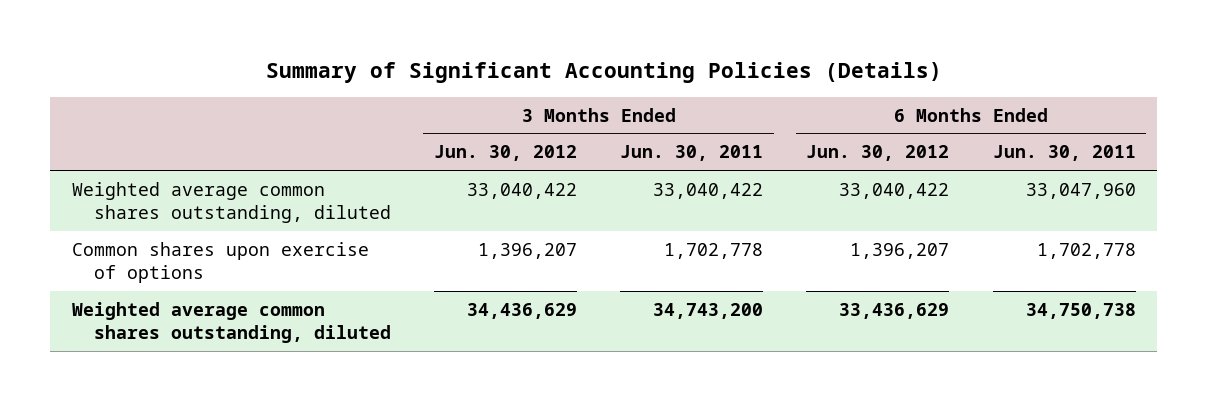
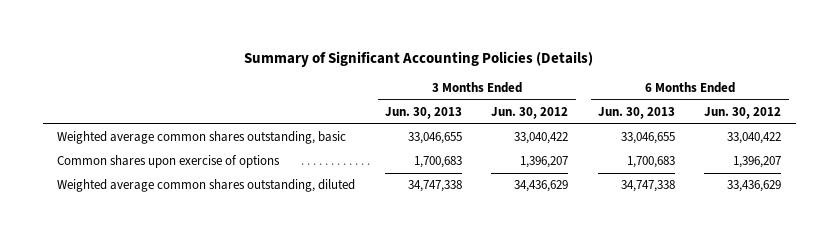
[620,145,764,162] Jun. 30, 2011 -> none
[992,145,1136,162] Jun. 30, 2011 -> none
none -> [384,107,462,120] Jun. 30, 2013
none -> [597,107,675,120] Jun. 30, 2013
[71,181,391,224] Weighted average common shares outstanding, diluted -> [57,131,347,145] Weighted average common shares outstanding, basic

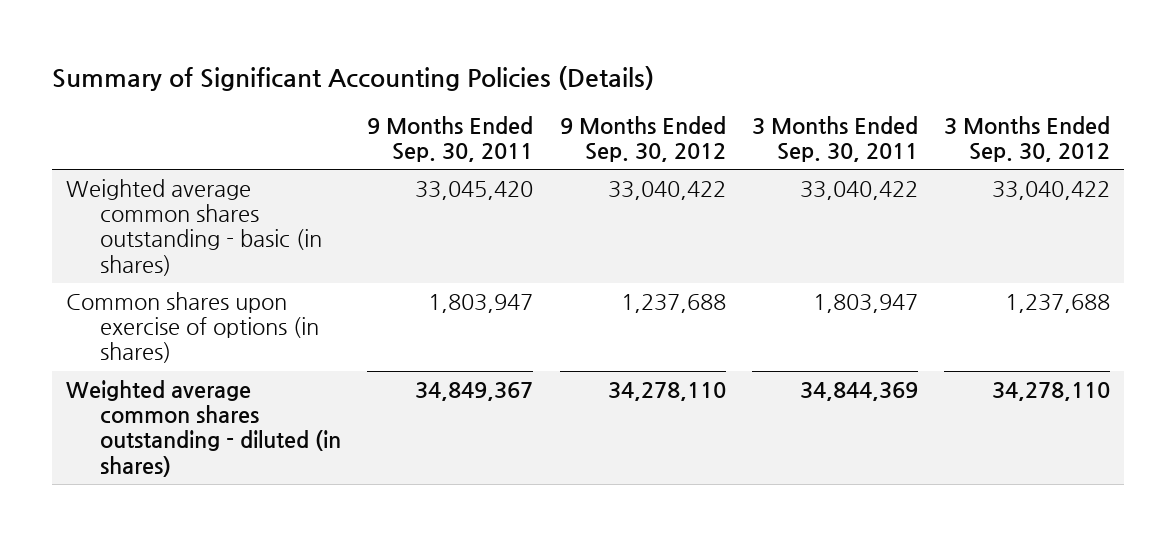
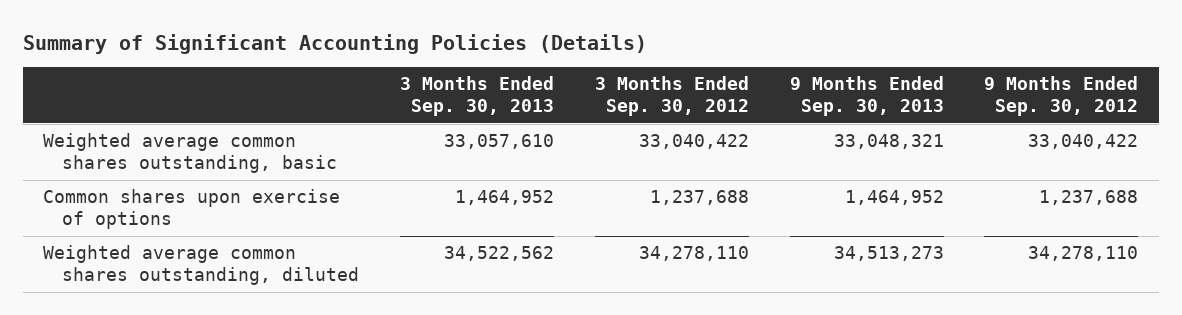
[367,115,534,163] 9 Months Ended Sep. 30, 2011 -> none
[751,115,918,163] 3 Months Ended Sep. 30, 2011 -> none
none -> [400,76,555,117] 3 Months Ended Sep. 30, 2013
none -> [789,76,944,117] 9 Months Ended Sep. 30, 2013
[65,179,322,276] Weighted average common shares outstanding - basic (in shares) -> [43,133,338,174] Weighted average common shares outstanding, basic
[65,292,319,364] Common shares upon exercise of options (in shares) -> [43,189,341,230] Common shares upon exercise of options
[65,380,341,477] Weighted average common shares outstanding - diluted (in shares) -> [43,245,360,286] Weighted average common shares outstanding, diluted

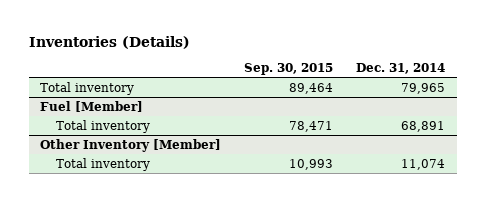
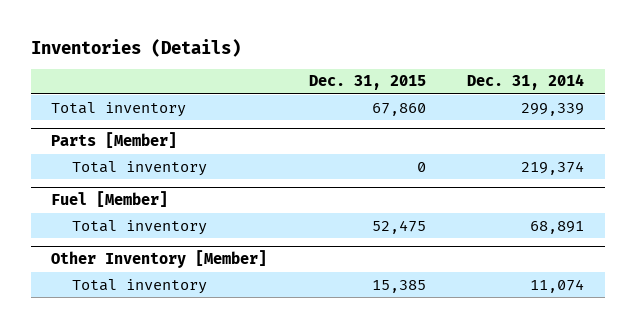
[244,63,334,76] Sep. 30, 2015 -> none
none -> [308,75,426,91] Dec. 31, 2015
[401,82,446,94] 79,965 -> [520,102,584,116] 299,339
none -> [51,132,178,149] Parts [Member]
none -> [72,160,208,176] Total inventory

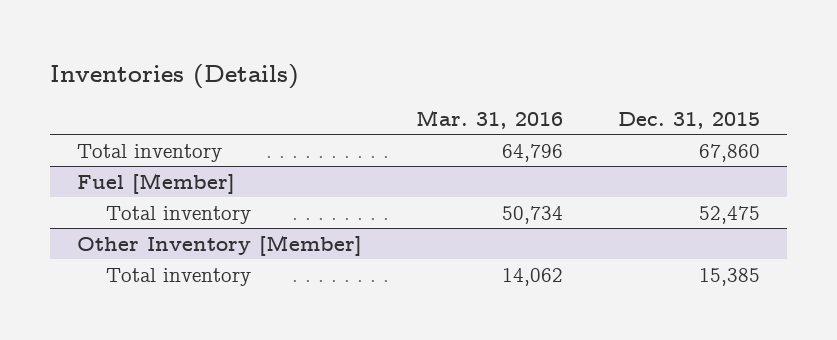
[466,74,584,91] Dec. 31, 2014 -> none
none -> [416,109,564,129] Mar. 31, 2016
[51,132,178,149] Parts [Member] -> none
[72,160,208,176] Total inventory -> none

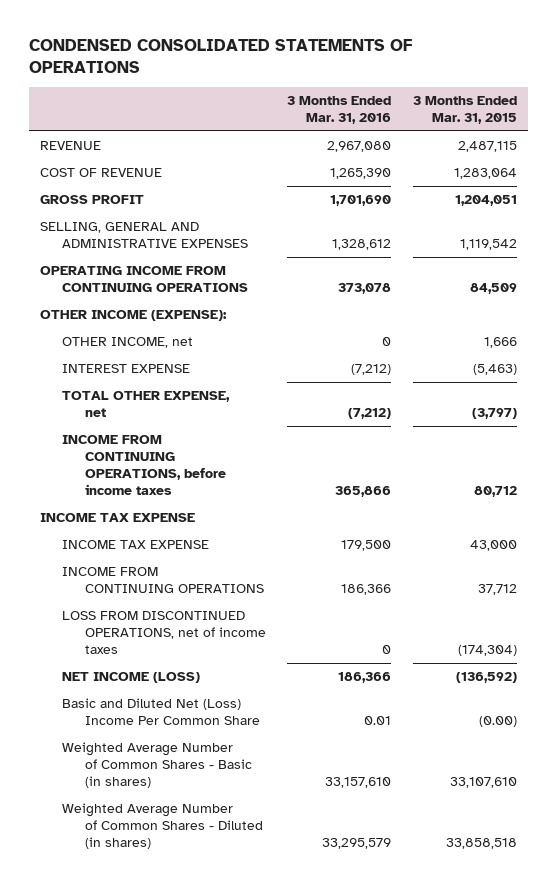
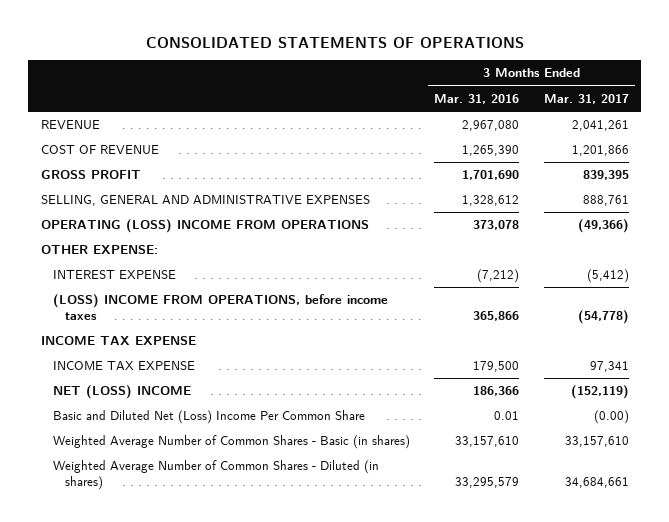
[28,39,412,74] CONDENSED CONSOLIDATED STATEMENTS OF OPERATIONS -> [145,36,524,48] CONSOLIDATED STATEMENTS OF OPERATIONS
[413,96,518,125] 3 Months Ended Mar. 31, 2015 -> none
none -> [543,93,629,104] Mar. 31, 2017
[62,337,194,349] OTHER INCOME, net -> none
[39,266,249,293] OPERATING INCOME FROM CONTINUING OPERATIONS -> [40,219,369,234] OPERATING (LOSS) INCOME FROM OPERATIONS
[39,310,227,322] OTHER INCOME (EXPENSE): -> [40,244,158,255] OTHER EXPENSE:
[62,391,231,418] TOTAL OTHER EXPENSE, net -> none
[62,435,226,496] INCOME FROM CONTINUING OPERATIONS, before income taxes -> [52,294,388,320] (LOSS) INCOME FROM OPERATIONS, before income taxes
[62,567,264,594] INCOME FROM CONTINUING OPERATIONS -> none
[62,611,266,655] LOSS FROM DISCONTINUED OPERATIONS, net of income taxes -> none
[62,672,201,684] NET INCOME (LOSS) -> [52,385,191,400] NET (LOSS) INCOME

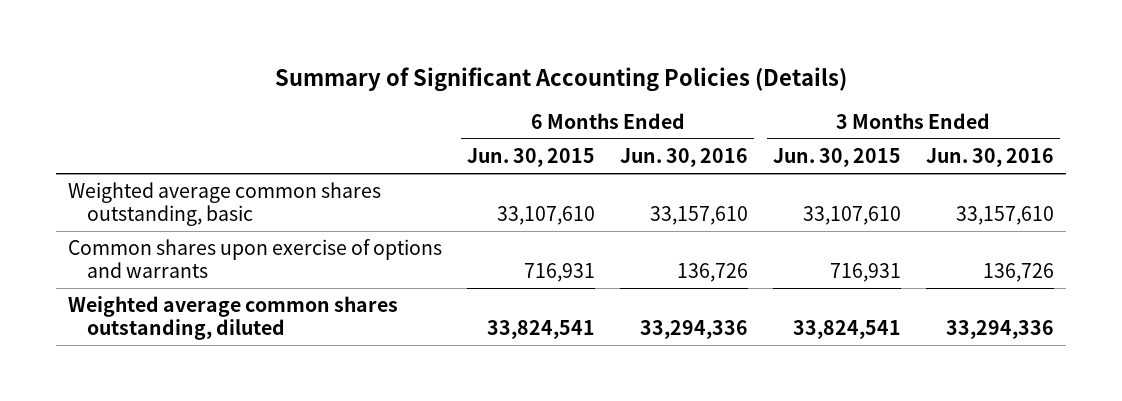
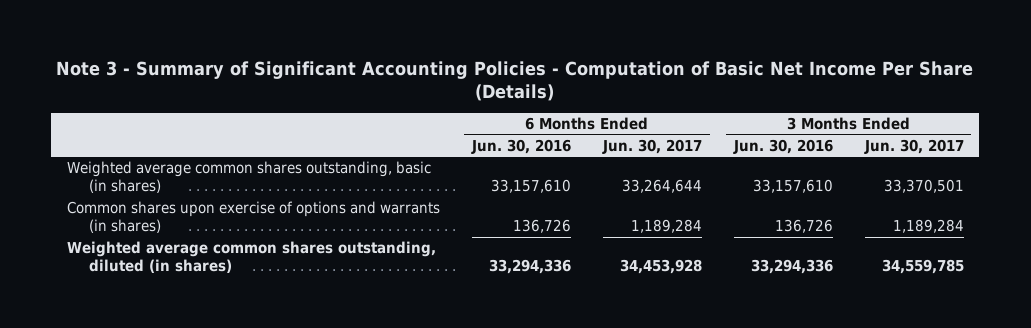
[275,66,848,92] Summary of Significant Accounting Policies (Details) -> [56,60,974,102] Note 3 - Summary of Significant Accounting Policies - Computation of Basic Net Income Per Share (Details)
[467,148,596,168] Jun. 30, 2015 -> none
[773,148,902,168] Jun. 30, 2015 -> none
none -> [601,139,702,155] Jun. 30, 2017
none -> [863,139,964,155] Jun. 30, 2017
[68,182,382,227] Weighted average common shares outstanding, basic -> [67,161,432,194] Weighted average common shares outstanding, basic (in shares)
[68,239,443,279] Common shares upon exercise of options and warrants -> [67,201,441,234] Common shares upon exercise of options and warrants (in shares)
[68,296,399,341] Weighted average common shares outstanding, diluted -> [67,241,437,274] Weighted average common shares outstanding, diluted (in shares)

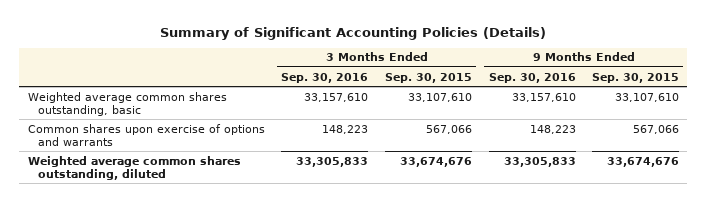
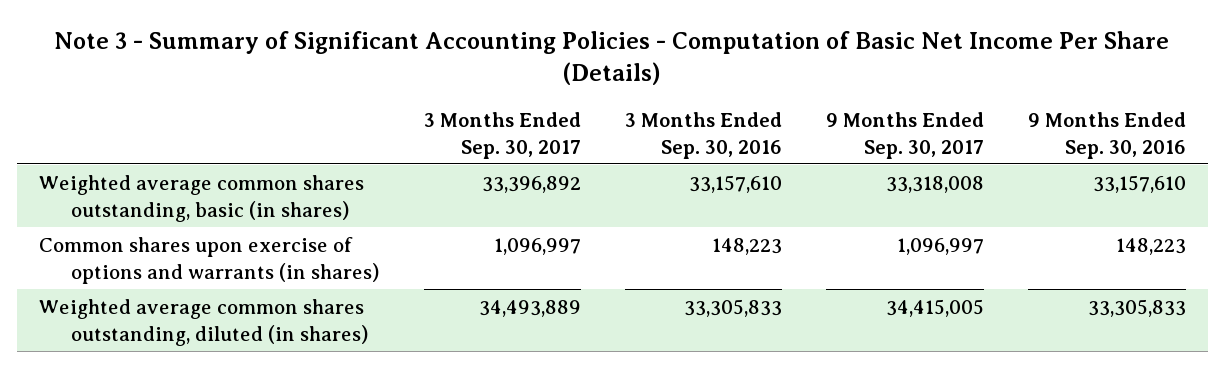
[160,26,547,40] Summary of Significant Accounting Policies (Details) -> [54,31,1170,86] Note 3 - Summary of Significant Accounting Policies - Computation of Basic Net Income Per Share (Details)
[384,72,472,83] Sep. 30, 2015 -> none
[592,72,680,83] Sep. 30, 2015 -> none
none -> [423,111,581,159] 3 Months Ended Sep. 30, 2017
none -> [825,111,984,159] 9 Months Ended Sep. 30, 2017
[27,91,227,116] Weighted average common shares outstanding, basic -> [39,174,365,222] Weighted average common shares outstanding, basic (in shares)
[27,123,265,146] Common shares upon exercise of options and warrants -> [39,236,380,284] Common shares upon exercise of options and warrants (in shares)
[27,155,241,180] Weighted average common shares outstanding, diluted -> [39,298,369,346] Weighted average common shares outstanding, diluted (in shares)

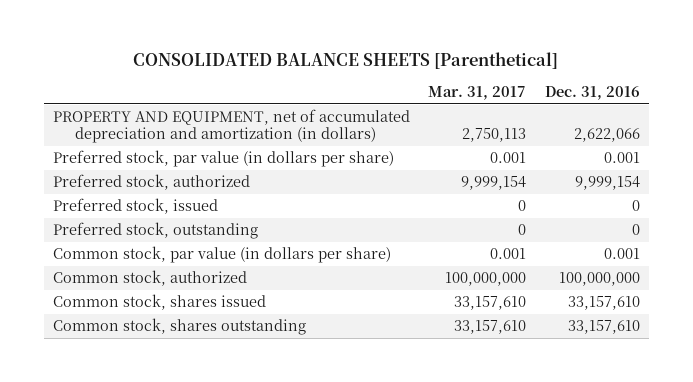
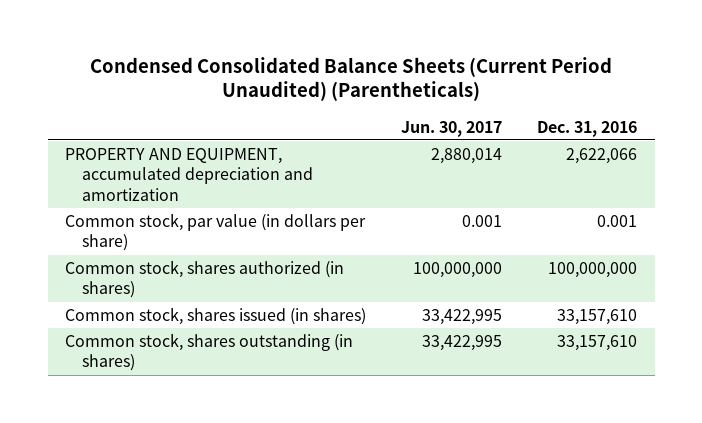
[133,51,559,69] CONSOLIDATED BALANCE SHEETS [Parenthetical] -> [90,56,613,102] Condensed Consolidated Balance Sheets (Current Period Unaudited) (Parentheticals)
[428,86,527,101] Mar. 31, 2017 -> none
none -> [401,120,503,137] Jun. 30, 2017
[52,150,394,168] Preferred stock, par value (in dollars per share) -> none
[52,174,250,191] Preferred stock, authorized -> none
[52,198,218,215] Preferred stock, issued -> none
[52,222,258,240] Preferred stock, outstanding -> none
[52,109,410,144] PROPERTY AND EQUIPMENT, net of accumulated depreciation and amortization (in dollars) -> [65,148,314,201] PROPERTY AND EQUIPMENT, accumulated depreciation and amortization
[52,270,247,287] Common stock, authorized -> [65,260,345,299] Common stock, shares authorized (in shares)
[52,294,266,311] Common stock, shares issued -> [65,307,367,326] Common stock, shares issued (in shares)
[52,318,306,336] Common stock, shares outstanding -> [65,333,354,372] Common stock, shares outstanding (in shares)

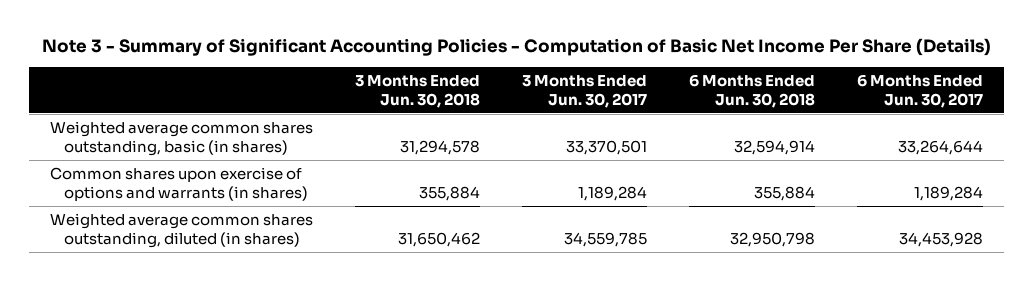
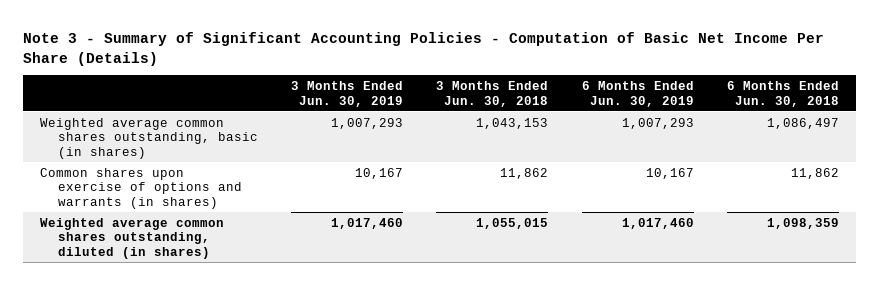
[522,75,648,108] 3 Months Ended Jun. 30, 2017 -> none
[857,74,984,108] 6 Months Ended Jun. 30, 2017 -> none
none -> [291,80,404,107] 3 Months Ended Jun. 30, 2019
none -> [581,80,694,107] 6 Months Ended Jun. 30, 2019
[400,139,481,155] 31,294,578 -> [476,117,549,129] 1,043,153
[734,139,816,155] 32,594,914 -> [767,117,840,129] 1,086,497
[419,185,481,201] 355,884 -> [500,167,549,179] 11,862
[754,185,816,201] 355,884 -> [791,167,840,179] 11,862
[398,231,481,247] 31,650,462 -> [476,217,549,229] 1,055,015
[730,231,816,247] 32,950,798 -> [767,217,840,229] 1,098,359

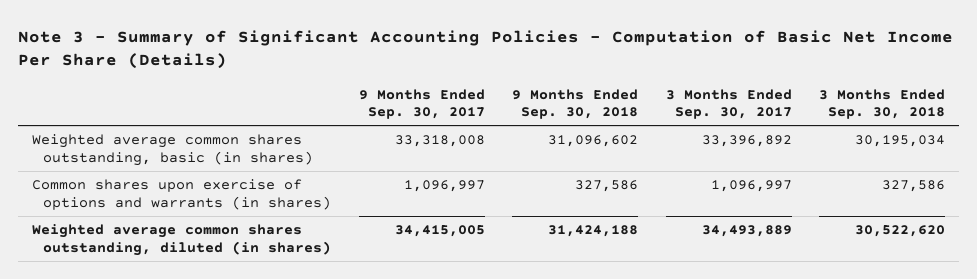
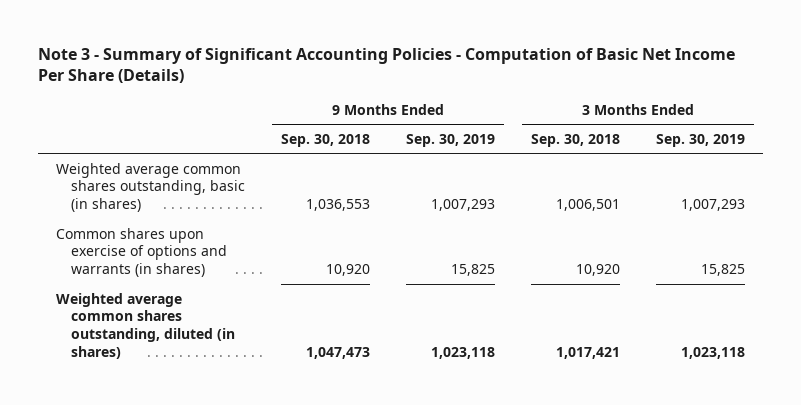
[358,88,485,119] 9 Months Ended Sep. 30, 2017 -> none
[665,88,792,119] 3 Months Ended Sep. 30, 2017 -> none
none -> [405,133,495,147] Sep. 30, 2019
none -> [656,133,746,147] Sep. 30, 2019
[548,135,639,148] 31,096,602 -> [305,199,370,212] 1,036,553
[854,135,945,148] 30,195,034 -> [555,199,620,212] 1,006,501
[575,180,639,193] 327,586 -> [325,264,370,277] 10,920
[881,180,945,193] 327,586 -> [575,264,620,277] 10,920
[548,225,639,238] 31,424,188 -> [305,347,370,360] 1,047,473
[854,225,945,238] 30,522,620 -> [555,347,620,360] 1,017,421

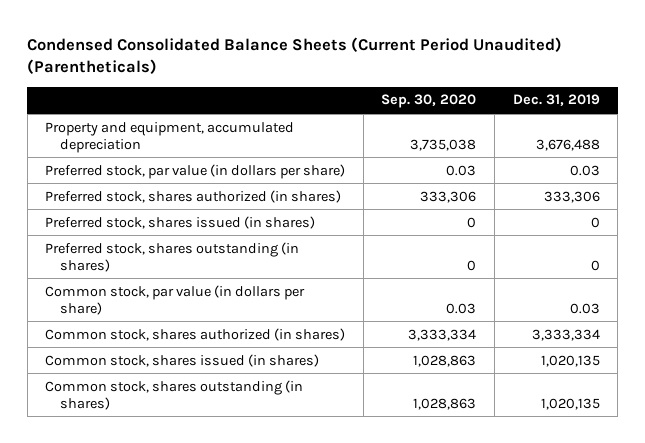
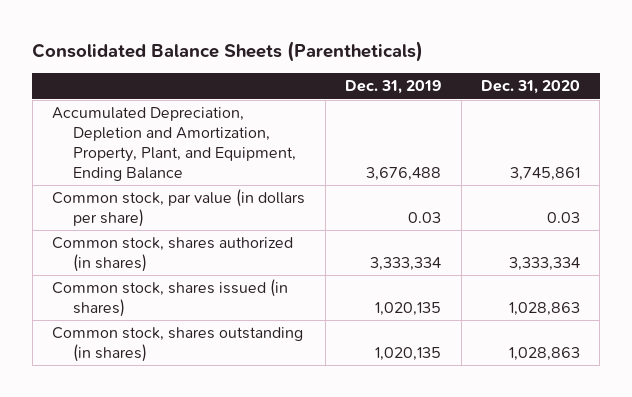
[27,36,563,75] Condensed Consolidated Balance Sheets (Current Period Unaudited) (Parentheticals) -> [32,41,424,63] Consolidated Balance Sheets (Parentheticals)
[381,94,477,109] Sep. 30, 2020 -> none
none -> [480,80,580,95] Dec. 31, 2020
[45,163,346,179] Preferred stock, par value (in dollars per share) -> none
[45,189,342,203] Preferred stock, shares authorized (in shares) -> none
[45,215,316,229] Preferred stock, shares issued (in shares) -> none
[45,241,300,272] Preferred stock, shares outstanding (in shares) -> none
[45,121,295,153] Property and equipment, accumulated depreciation -> [52,107,296,181] Accumulated Depreciation, Depletion and Amortization, Property, Plant, and Equipment, Ending Balance

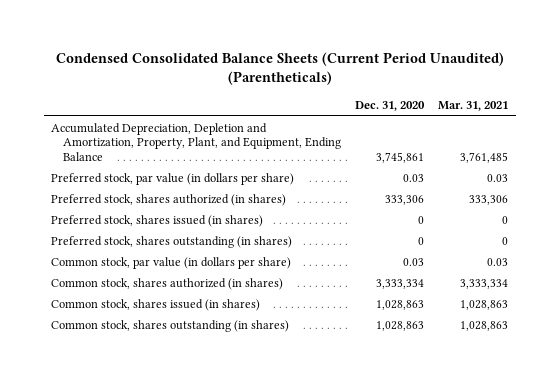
[32,41,424,63] Consolidated Balance Sheets (Parentheticals) -> [55,51,504,86] Condensed Consolidated Balance Sheets (Current Period Unaudited) (Parentheticals)
[345,80,442,95] Dec. 31, 2019 -> none
none -> [438,101,509,112] Mar. 31, 2021
none -> [50,172,294,185] Preferred stock, par value (in dollars per share)
none -> [50,193,286,206] Preferred stock, shares authorized (in shares)
none -> [50,214,263,227] Preferred stock, shares issued (in shares)
none -> [50,235,292,248] Preferred stock, shares outstanding (in shares)

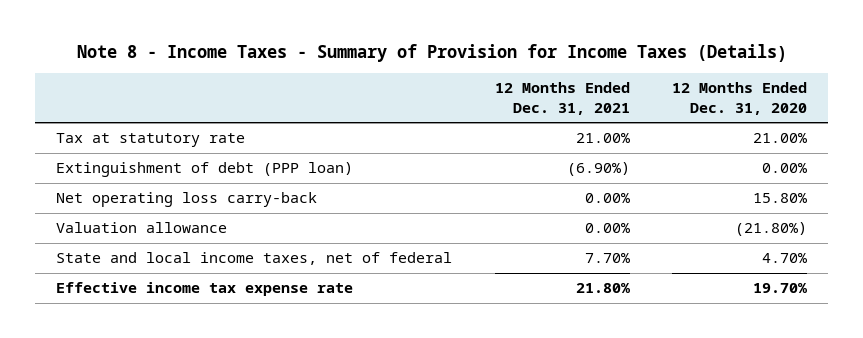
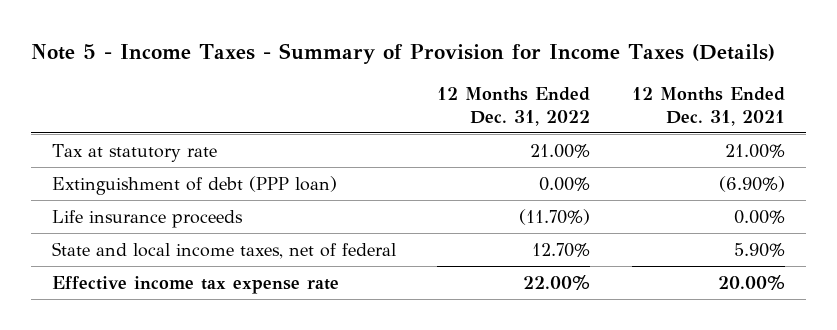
[76,44,787,63] Note 8 - Income Taxes - Summary of Provision for Income Taxes (Details) -> [30,43,775,65] Note 5 - Income Taxes - Summary of Provision for Income Taxes (Details)
[672,82,808,115] 12 Months Ended Dec. 31, 2020 -> none
none -> [437,87,591,126] 12 Months Ended Dec. 31, 2022
[56,192,318,208] Net operating loss carry-back -> none
[56,222,228,234] Valuation allowance -> none
none -> [51,209,243,228] Life insurance proceeds
[584,253,630,264] 7.70% -> [734,242,786,257] 5.90%
[575,283,630,294] 21.80% -> [718,273,786,290] 20.00%

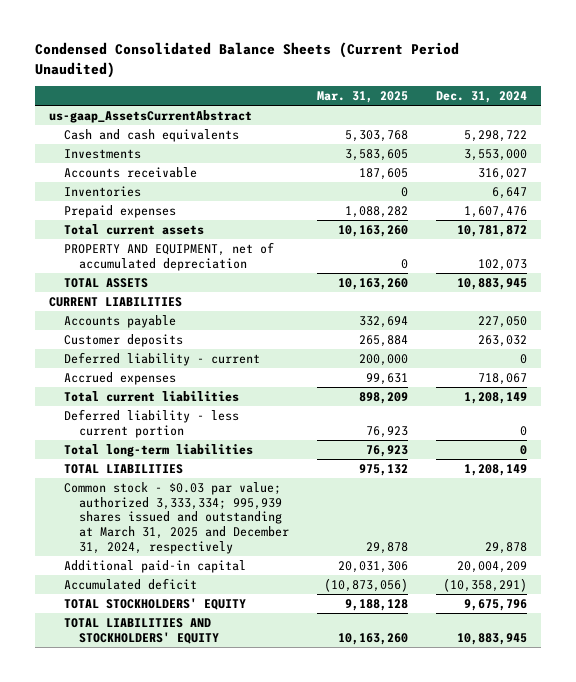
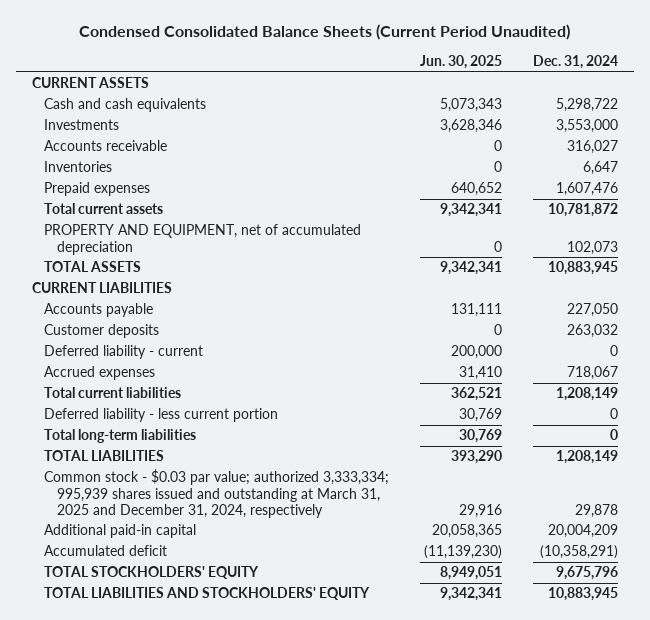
[316,90,408,103] Mar. 31, 2025 -> none
none -> [420,55,503,70] Jun. 30, 2025
[49,109,253,123] us-gaap_AssetsCurrentAbstract -> [31,77,149,89] CURRENT ASSETS

